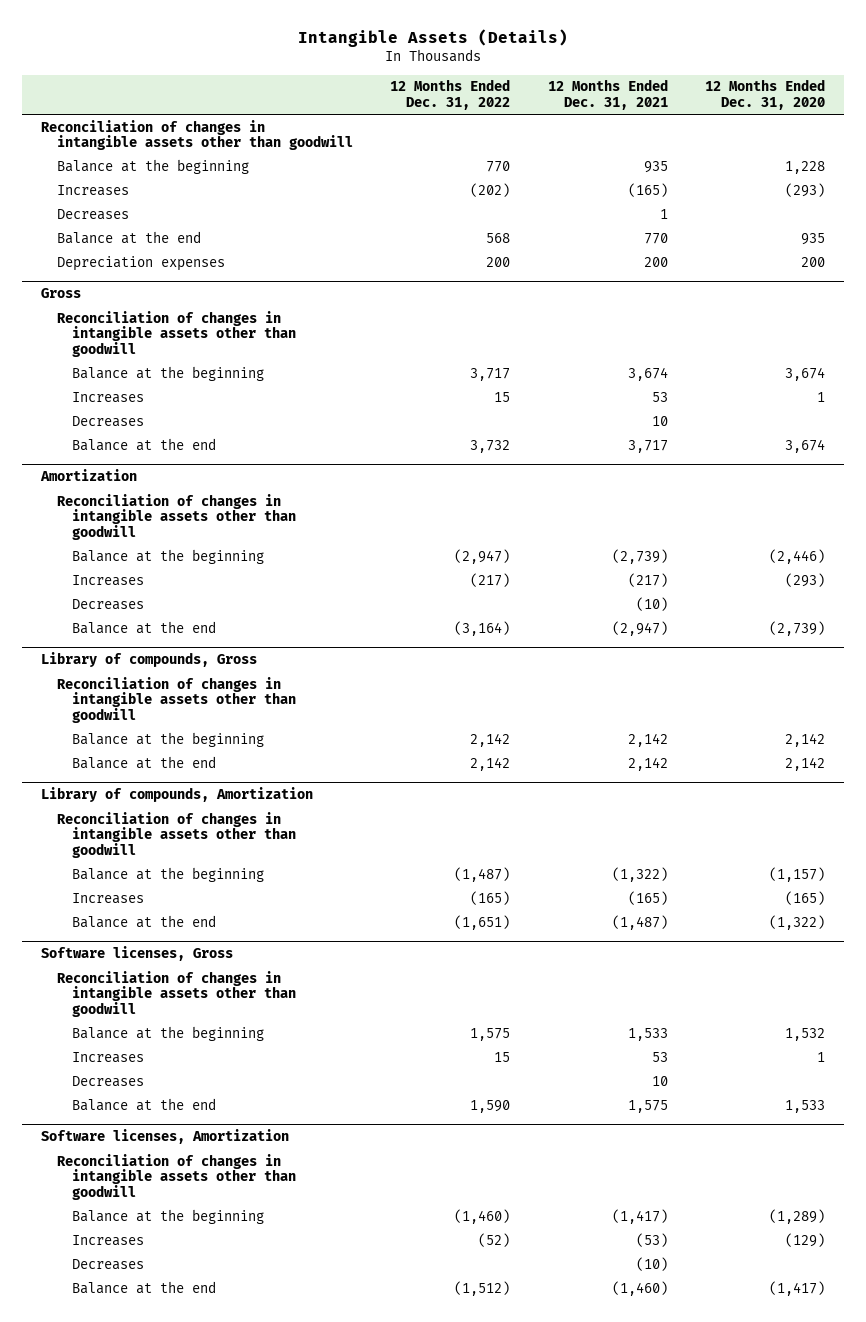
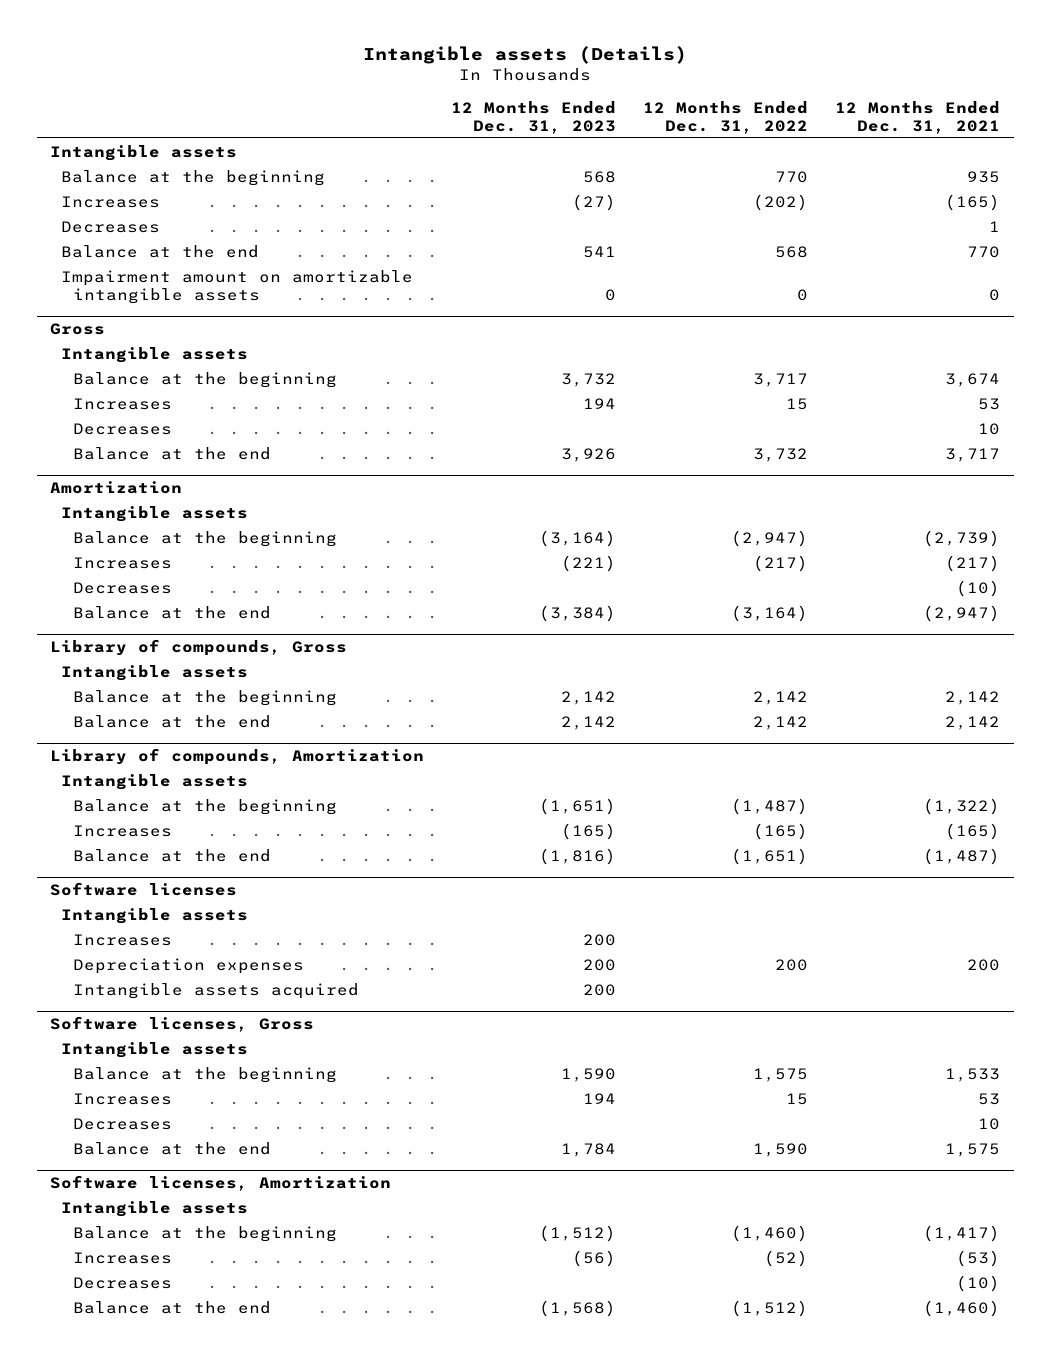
[298,29,569,48] Intangible Assets (Details) -> [363,45,688,64] Intangible assets (Details)
[705,79,826,110] 12 Months Ended Dec. 31, 2020 -> none
none -> [451,100,617,134] 12 Months Ended Dec. 31, 2023
[41,119,353,151] Reconciliation of changes in intangible assets other than goodwill -> [50,144,238,161] Intangible assets
[56,255,225,271] Depreciation expenses -> none
none -> [61,269,414,304] Impairment amount on amortizable intangible assets
[56,310,297,357] Reconciliation of changes in intangible assets other than goodwill -> [61,346,249,363] Intangible assets
[56,493,297,540] Reconciliation of changes in intangible assets other than goodwill -> [61,505,249,522] Intangible assets
[56,676,297,723] Reconciliation of changes in intangible assets other than goodwill -> [61,664,249,681] Intangible assets
[56,811,297,858] Reconciliation of changes in intangible assets other than goodwill -> [61,773,249,790] Intangible assets
none -> [50,881,238,896] Software licenses
none -> [61,907,249,924] Intangible assets
none -> [72,933,172,946] Increases
none -> [72,957,304,974] Depreciation expenses
none -> [72,982,359,999] Intangible assets acquired
[56,970,297,1017] Reconciliation of changes in intangible assets other than goodwill -> [61,1041,249,1058] Intangible assets
[56,1153,297,1200] Reconciliation of changes in intangible assets other than goodwill -> [61,1200,249,1217] Intangible assets

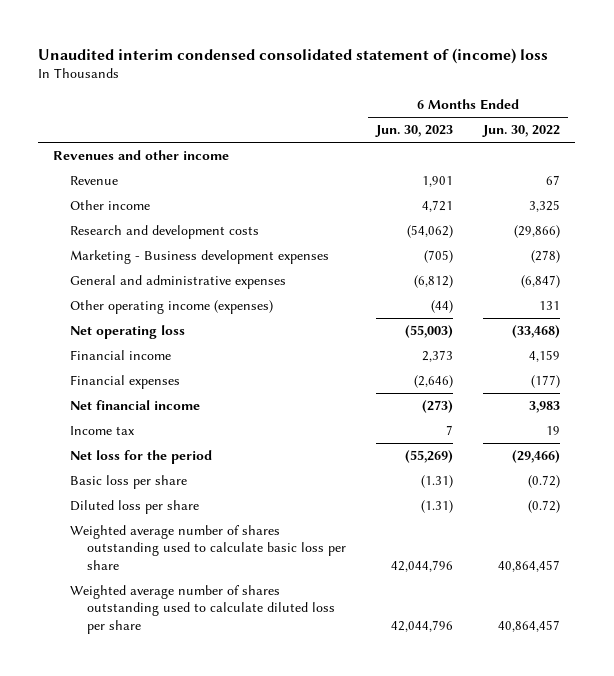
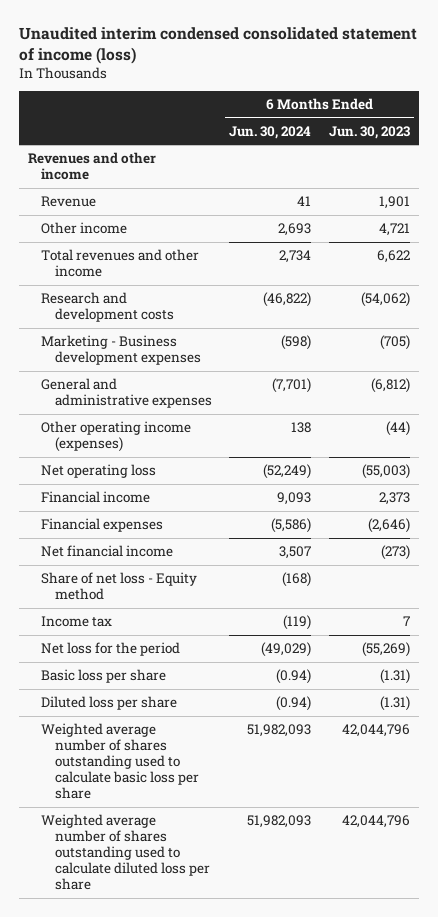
[38,47,549,64] Unaudited interim condensed consolidated statement of (income) loss -> [18,27,417,65] Unaudited interim condensed consolidated statement of income (loss)
[482,125,561,138] Jun. 30, 2022 -> none
none -> [229,125,312,139] Jun. 30, 2024
none -> [41,249,200,278] Total revenues and other income
none -> [41,572,198,601] Share of net loss - Equity method

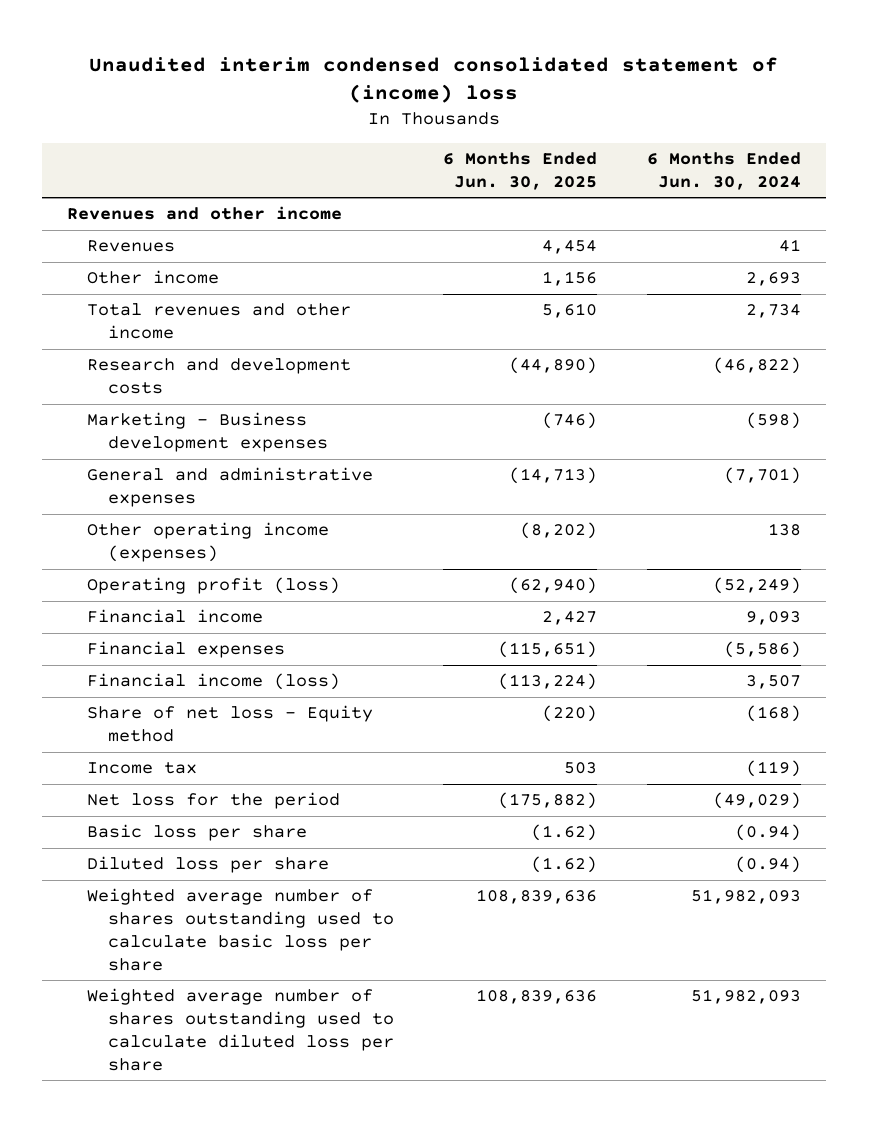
[18,27,417,65] Unaudited interim condensed consolidated statement of income (loss) -> [89,56,779,104] Unaudited interim condensed consolidated statement of (income) loss
[328,125,410,139] Jun. 30, 2023 -> none
none -> [443,151,598,190] 6 Months Ended Jun. 30, 2025
[41,196,97,208] Revenue -> none
none -> [87,240,176,253] Revenues
[41,464,157,479] Net operating loss -> [87,577,341,595] Operating profit (loss)
[41,545,174,558] Net financial income -> [87,673,341,691] Financial income (loss)

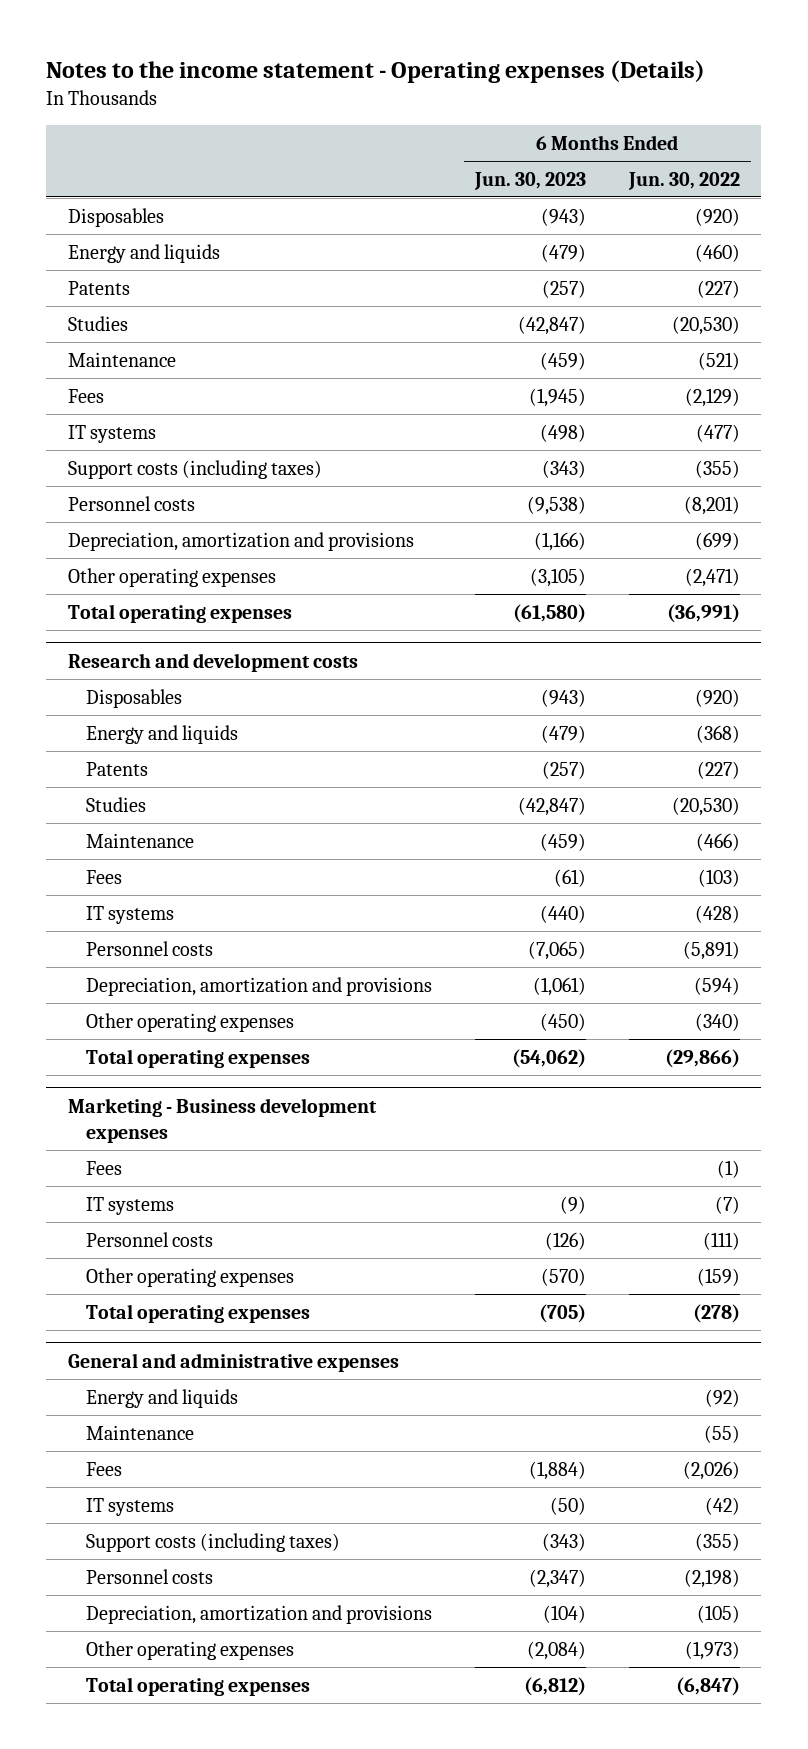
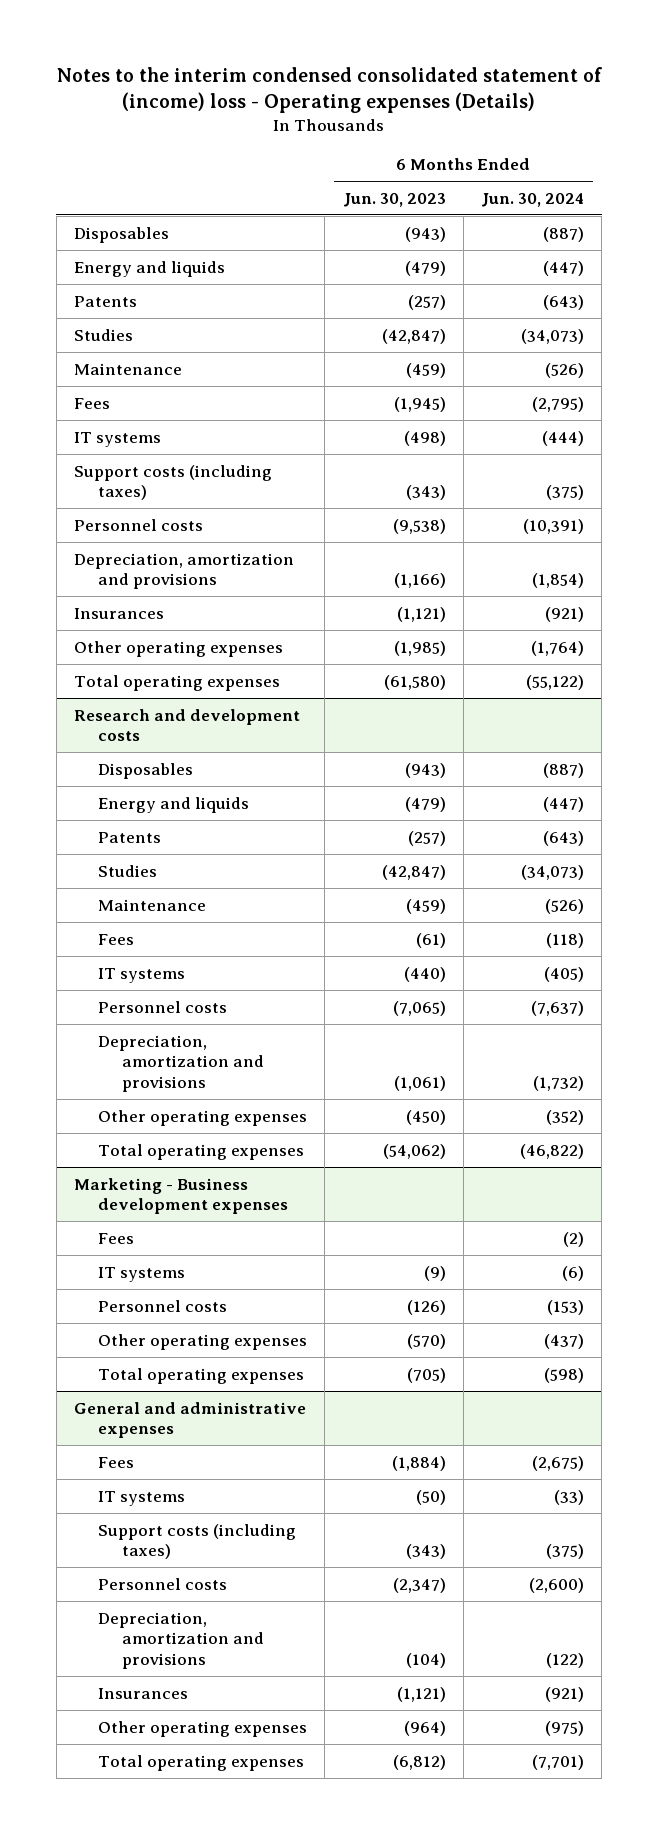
[46,59,706,83] Notes to the income statement - Operating expenses (Details) -> [57,67,603,114] Notes to the interim condensed consolidated statement of (income) loss - Operating expenses (Details)
[627,171,740,190] Jun. 30, 2022 -> none
none -> [481,192,585,207] Jun. 30, 2024
none -> [74,607,165,619] Insurances
[529,567,586,587] (3,105) -> [393,640,446,656] (1,985)
[86,1388,239,1408] Energy and liquids -> none
[86,1424,195,1440] Maintenance -> none
none -> [97,1687,188,1699] Insurances
[526,1640,586,1660] (2,084) -> [403,1720,446,1736] (964)

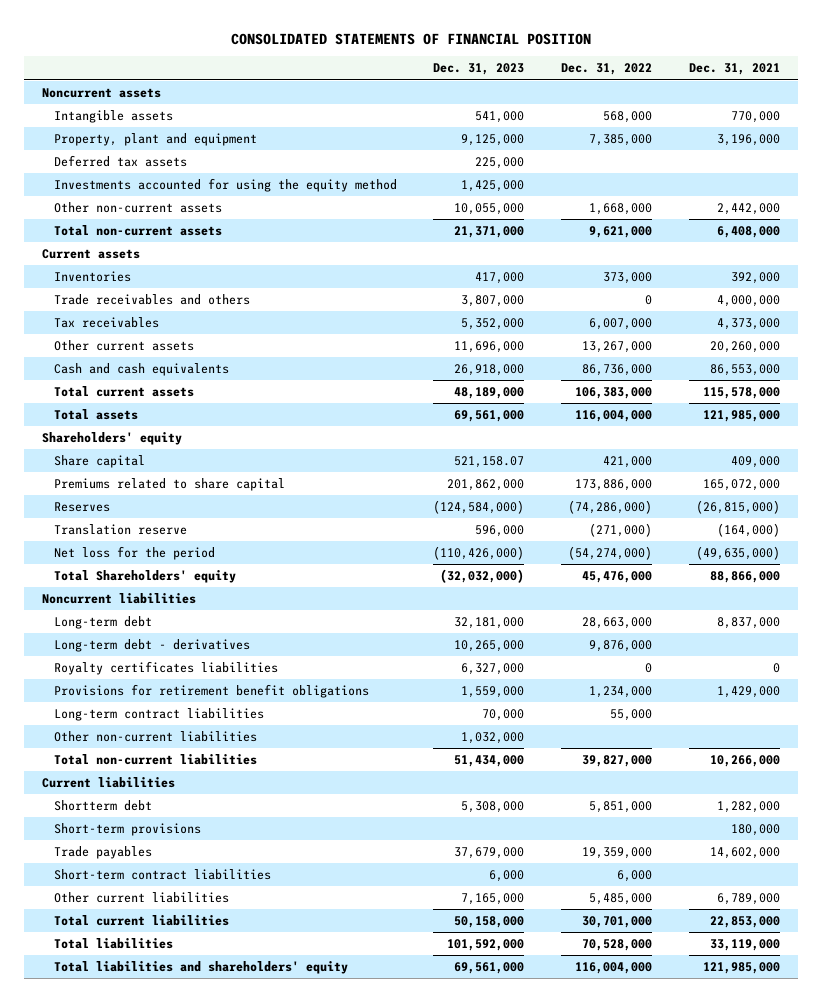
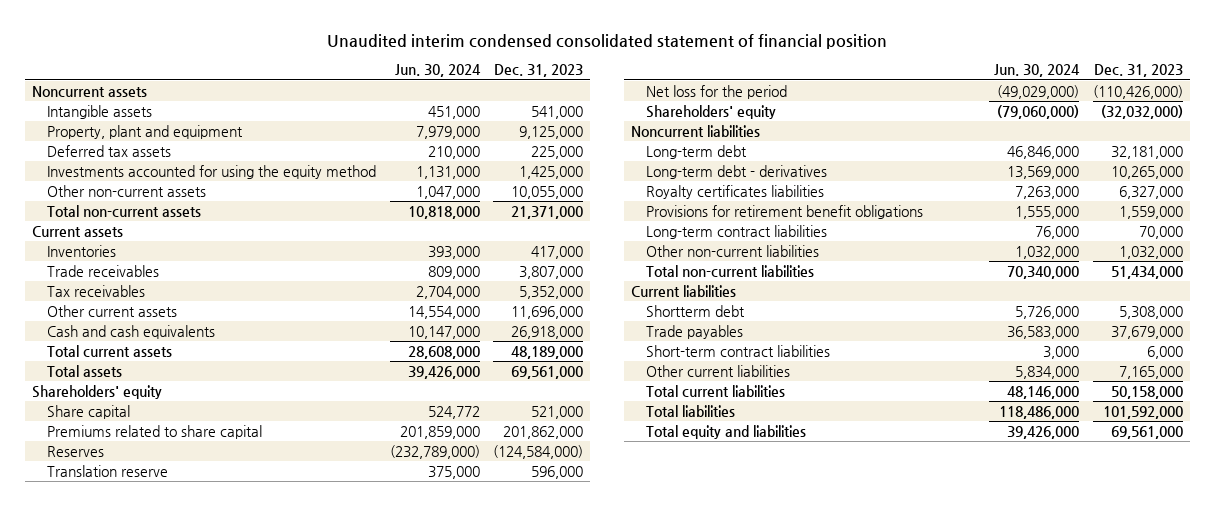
[230,32,591,45] CONSOLIDATED STATEMENTS OF FINANCIAL POSITION -> [327,34,888,50] Unaudited interim condensed consolidated statement of financial position
[560,63,652,76] Dec. 31, 2022 -> none
[688,63,780,76] Dec. 31, 2021 -> none
none -> [394,64,481,78] Jun. 30, 2024
[53,294,250,306] Trade receivables and others -> [46,264,159,277] Trade receivables
[454,456,525,469] 521,158.07 -> [531,405,584,419] 521,000
[53,570,236,584] Total Shareholders' equity -> [646,104,777,119] Shareholders' equity
[53,823,201,837] Short-term provisions -> none
[53,961,348,975] Total liabilities and shareholders' equity -> [646,424,807,439] Total equity and liabilities

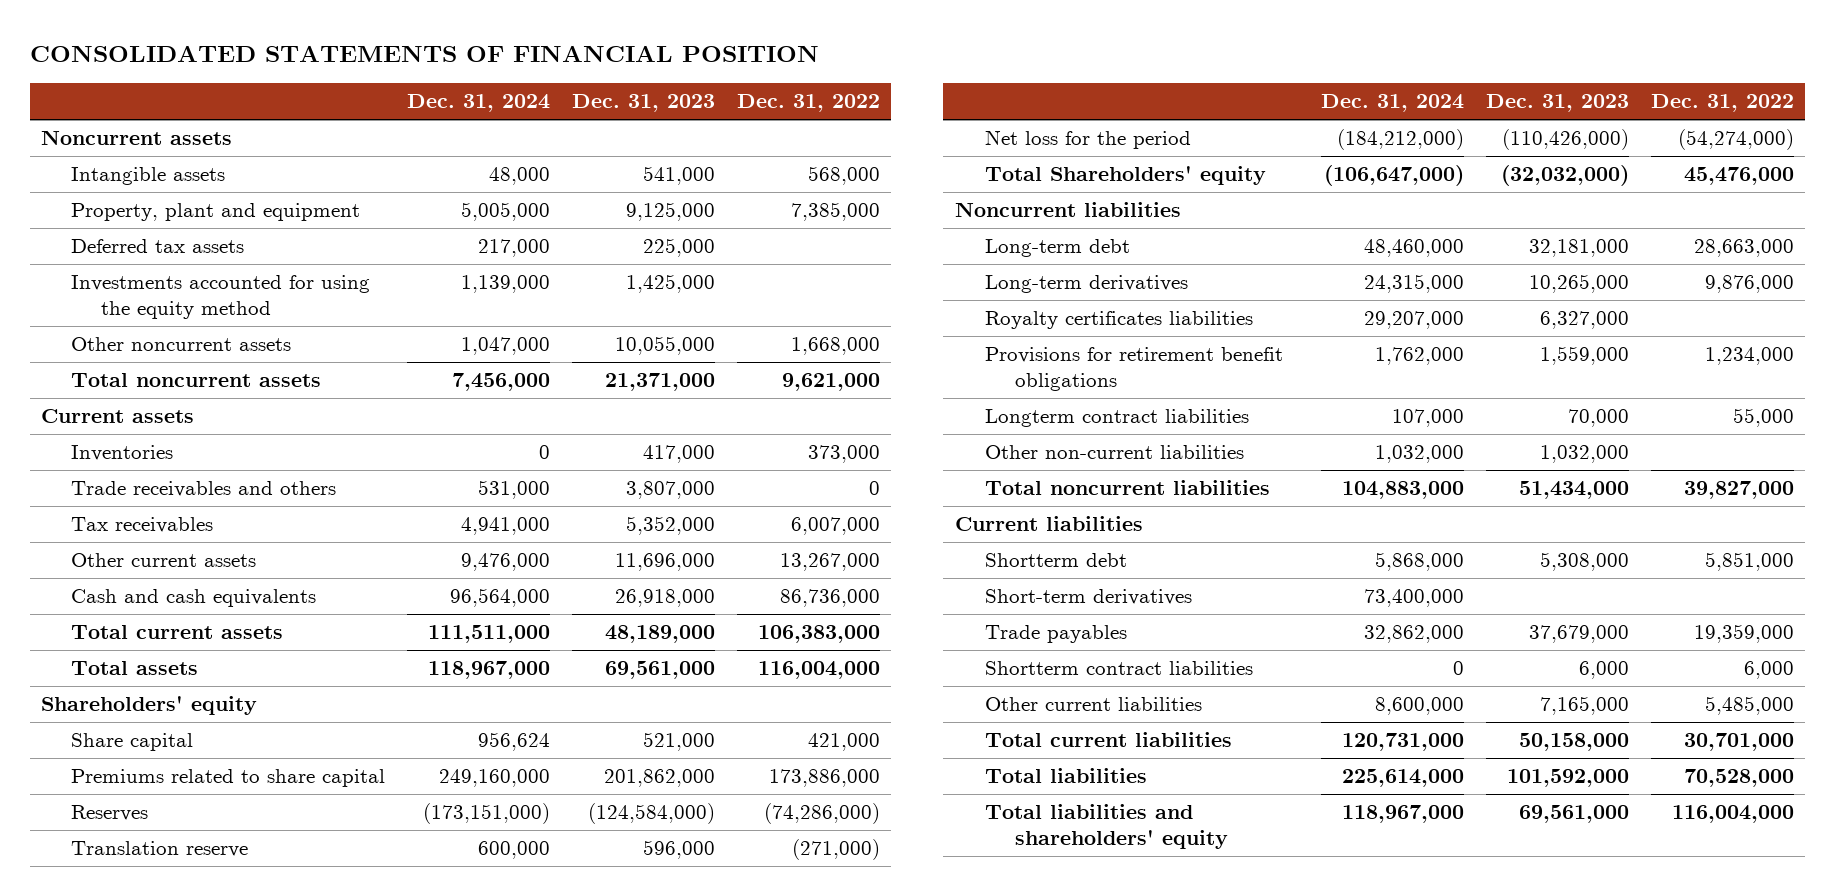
[327,34,888,50] Unaudited interim condensed consolidated statement of financial position -> [29,45,819,63] CONSOLIDATED STATEMENTS OF FINANCIAL POSITION
[394,64,481,78] Jun. 30, 2024 -> none
none -> [407,94,551,113] Dec. 31, 2024
none -> [737,94,881,113] Dec. 31, 2022
[46,184,206,197] Other non-current assets -> [70,337,291,352] Other noncurrent assets
[46,204,201,217] Total non-current assets -> [70,373,321,388] Total noncurrent assets
[46,264,159,277] Trade receivables -> [70,481,336,498] Trade receivables and others
[646,104,777,119] Shareholders' equity -> [984,166,1266,186] Total Shareholders' equity
[646,164,828,179] Long-term debt - derivatives -> [984,275,1188,294] Long-term derivatives
[646,224,828,239] Long-term contract liabilities -> [984,409,1249,428] Longterm contract liabilities
[646,264,815,277] Total non-current liabilities -> [984,480,1270,496] Total noncurrent liabilities
none -> [984,589,1192,606] Short-term derivatives
[646,344,831,357] Short-term contract liabilities -> [984,661,1253,676] Shortterm contract liabilities
[646,424,807,439] Total equity and liabilities -> [984,804,1229,850] Total liabilities and shareholders' equity

